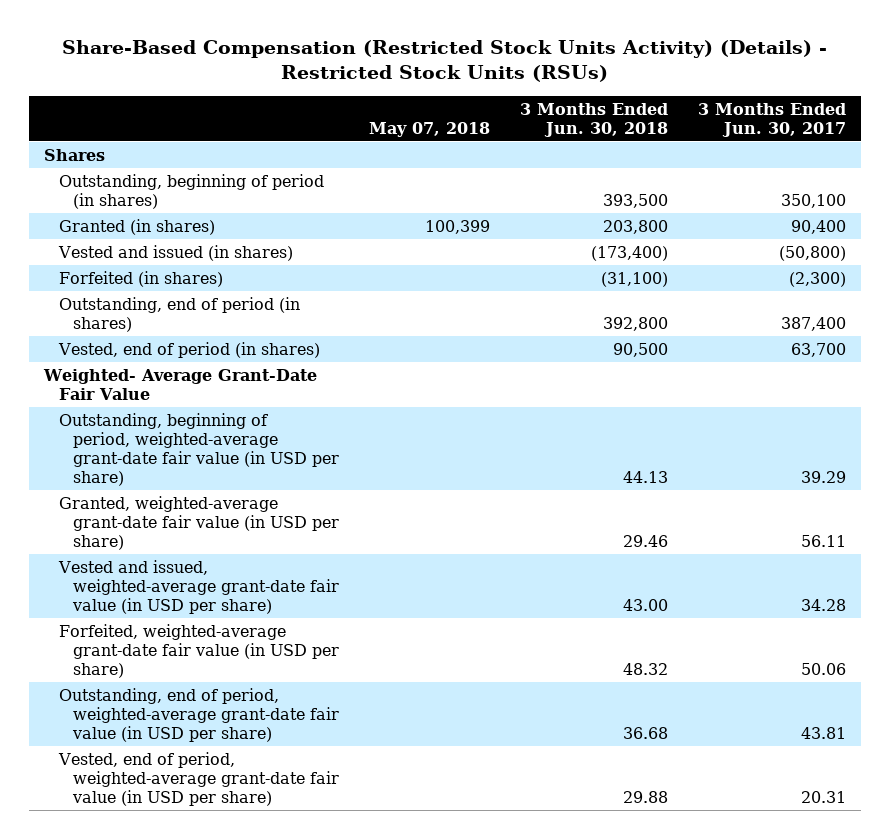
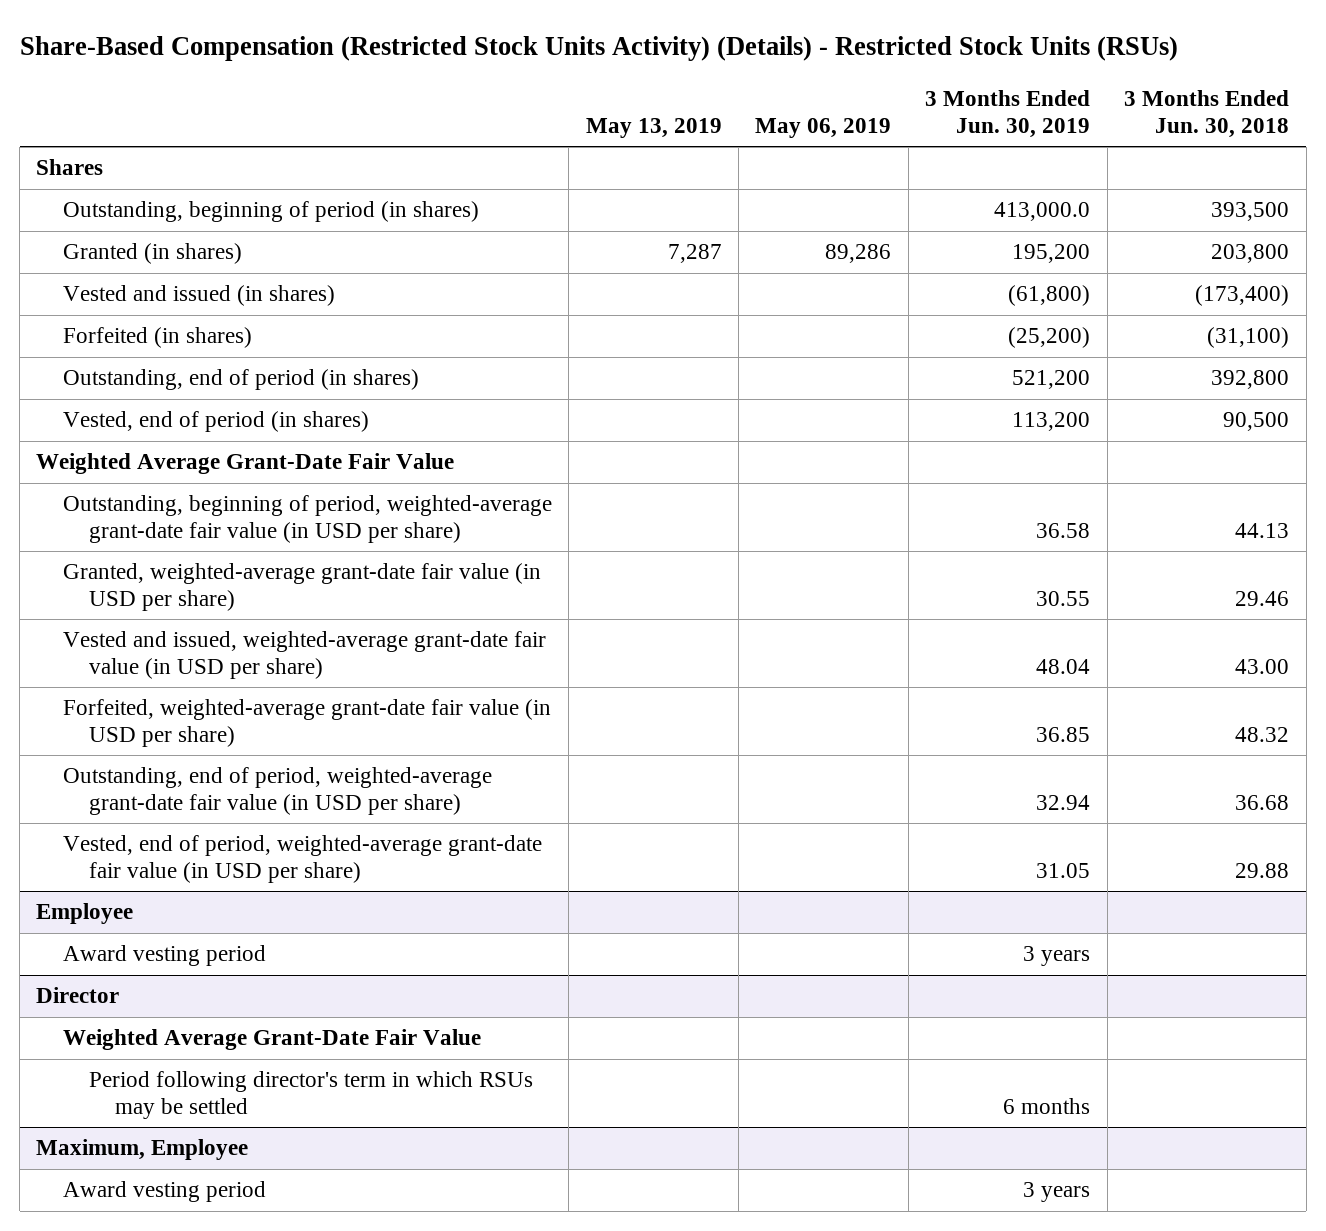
[369,121,491,137] May 07, 2018 -> none
[697,102,846,137] 3 Months Ended Jun. 30, 2017 -> none
none -> [585,117,722,138] May 13, 2019
none -> [755,117,892,138] May 06, 2019
none -> [925,90,1091,138] 3 Months Ended Jun. 30, 2019
[43,368,318,400] Weighted- Average Grant-Date Fair Value -> [36,453,455,475] Weighted Average Grant-Date Fair Value
none -> [36,903,134,925] Employee
none -> [62,945,266,967] Award vesting period
none -> [36,987,120,1004] Director
none -> [62,1029,481,1051] Weighted Average Grant-Date Fair Value
none -> [89,1071,534,1119] Period following director's term in which RSUs may be settled
none -> [36,1139,249,1161] Maximum, Employee
none -> [62,1181,266,1203] Award vesting period

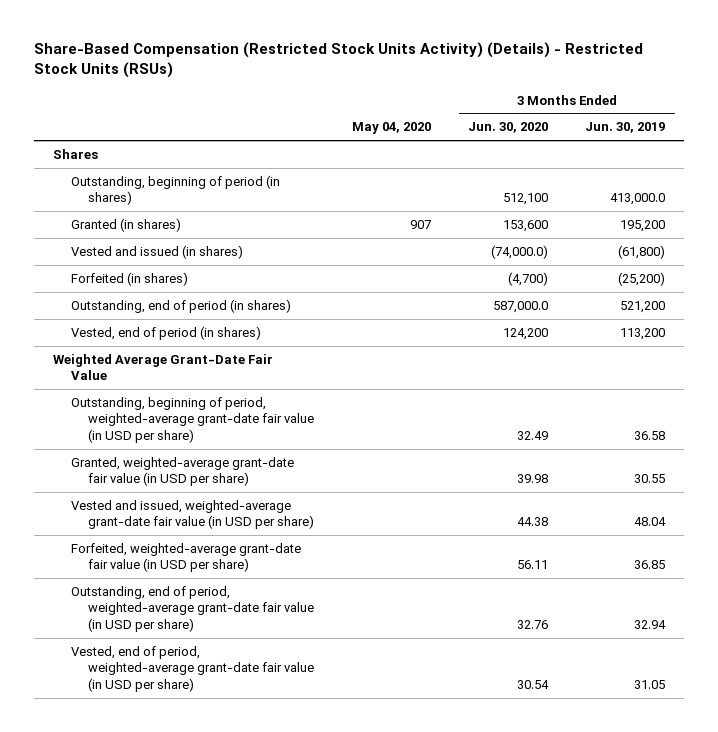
[585,117,722,138] May 13, 2019 -> none
[755,117,892,138] May 06, 2019 -> none
[1124,90,1290,138] 3 Months Ended Jun. 30, 2018 -> none
none -> [351,122,431,135] May 04, 2020
none -> [468,122,549,134] Jun. 30, 2020
[36,903,134,925] Employee -> none
[62,945,266,967] Award vesting period -> none
[36,987,120,1004] Director -> none
[62,1029,481,1051] Weighted Average Grant-Date Fair Value -> none
[89,1071,534,1119] Period following director's term in which RSUs may be settled -> none
[36,1139,249,1161] Maximum, Employee -> none
[62,1181,266,1203] Award vesting period -> none

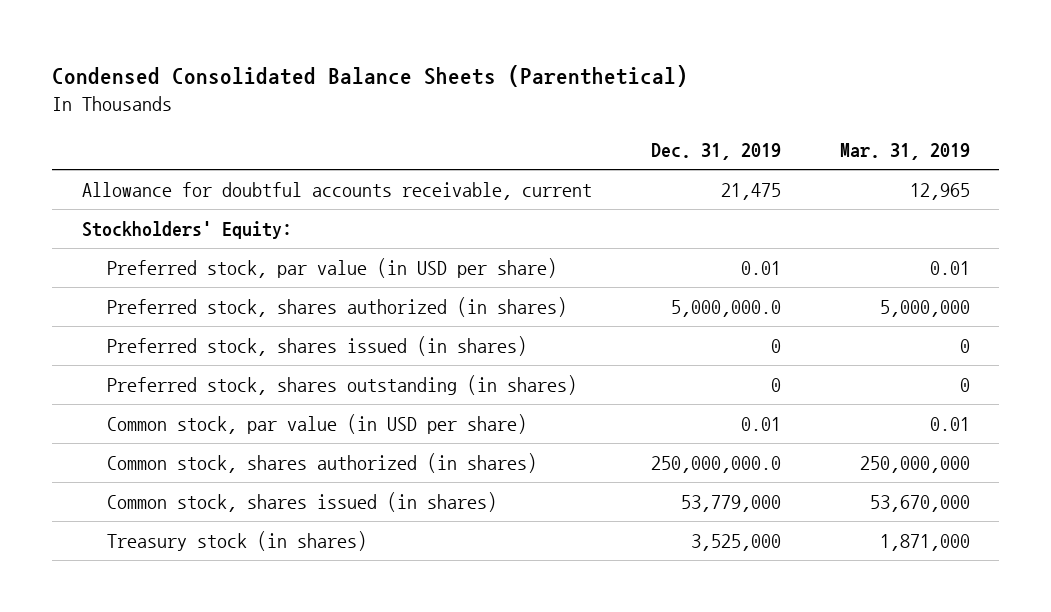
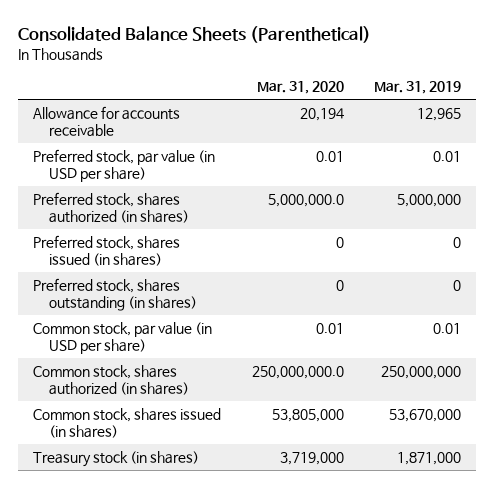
[52,65,689,88] Condensed Consolidated Balance Sheets (Parenthetical) -> [18,26,372,44] Consolidated Balance Sheets (Parenthetical)
[650,143,781,161] Dec. 31, 2019 -> none
none -> [256,81,344,95] Mar. 31, 2020
[81,220,292,239] Stockholders' Equity: -> none
[81,181,592,200] Allowance for doubtful accounts receivable, current -> [33,105,181,138] Allowance for accounts receivable

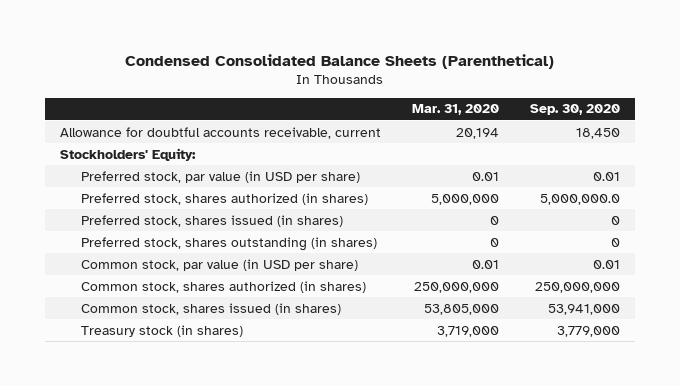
[18,26,372,44] Consolidated Balance Sheets (Parenthetical) -> [124,53,554,69] Condensed Consolidated Balance Sheets (Parenthetical)
[374,81,462,95] Mar. 31, 2019 -> none
none -> [529,104,620,116] Sep. 30, 2020
[33,105,181,138] Allowance for accounts receivable -> [60,126,382,139] Allowance for doubtful accounts receivable, current
none -> [60,147,197,161] Stockholders' Equity:
[267,193,344,207] 5,000,000.0 -> [430,193,499,205] 5,000,000
[251,365,344,379] 250,000,000.0 -> [413,281,499,293] 250,000,000

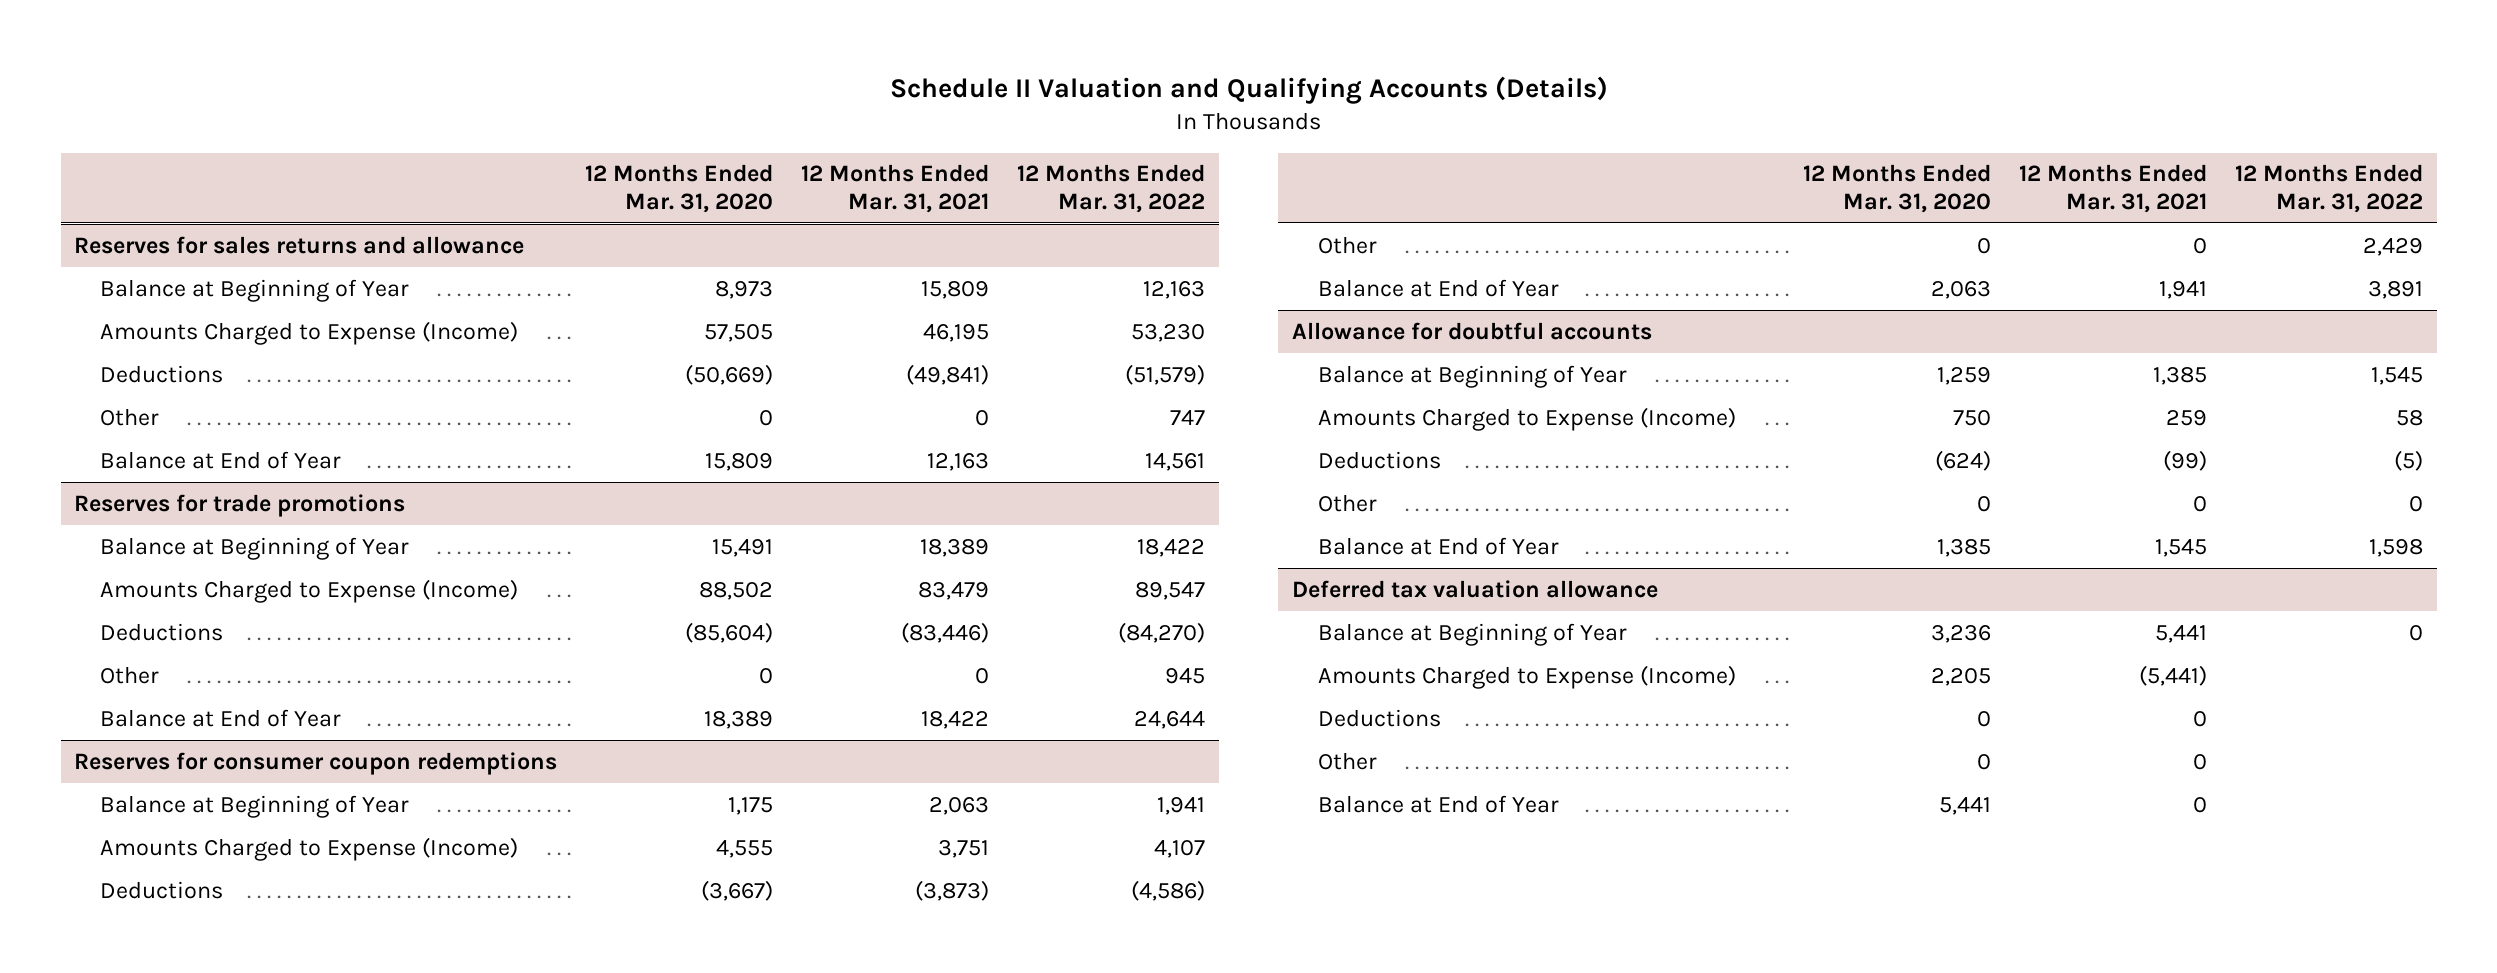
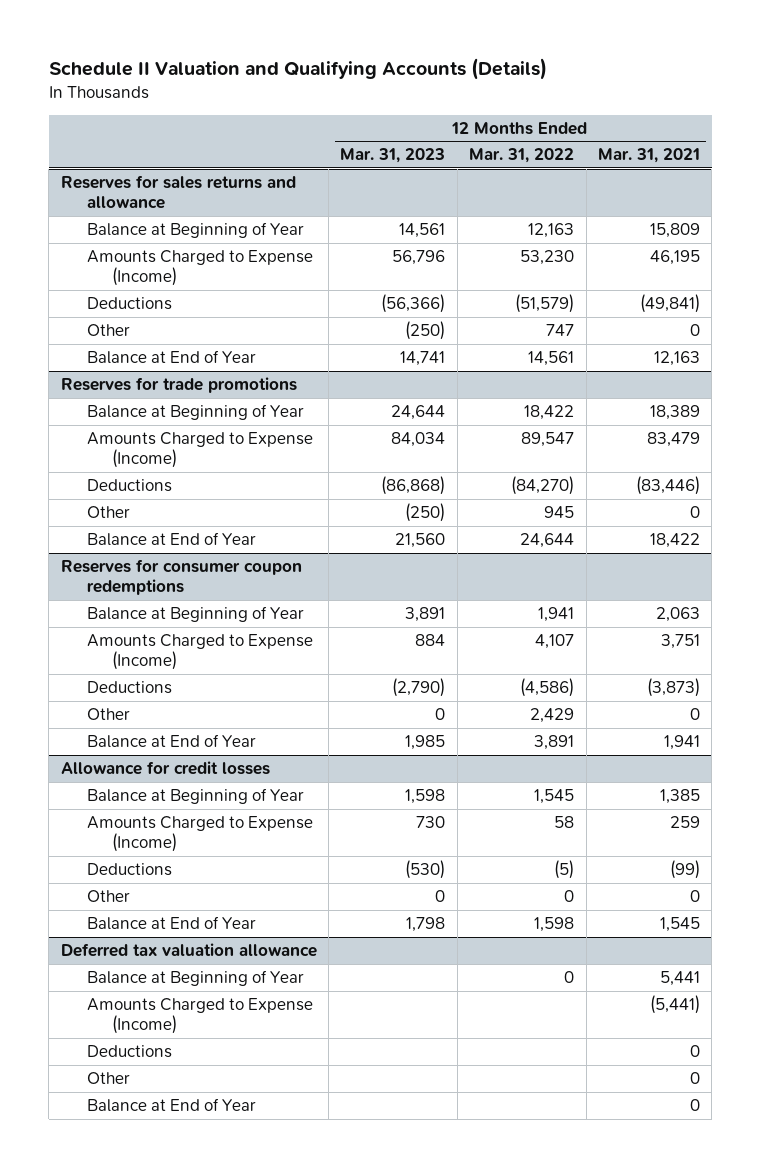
[585,164,774,213] 12 Months Ended Mar. 31, 2020 -> none
none -> [340,148,446,164] Mar. 31, 2023
[1292,321,1653,340] Allowance for doubtful accounts -> [60,761,270,776] Allowance for credit losses

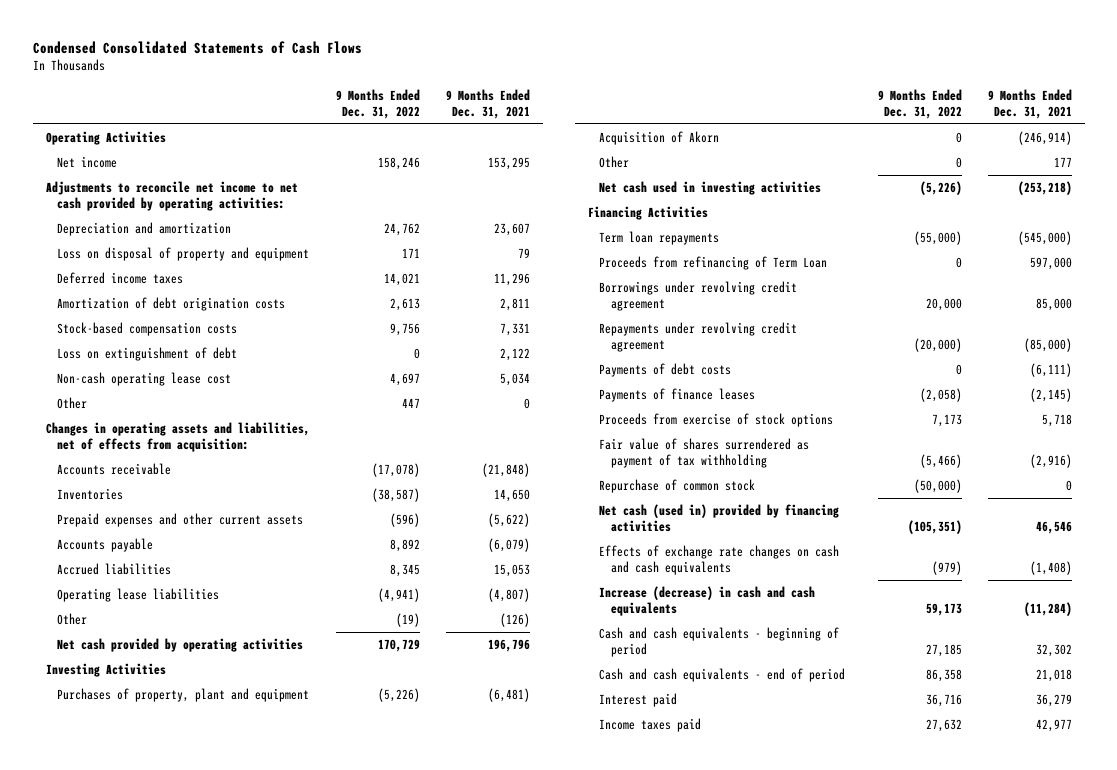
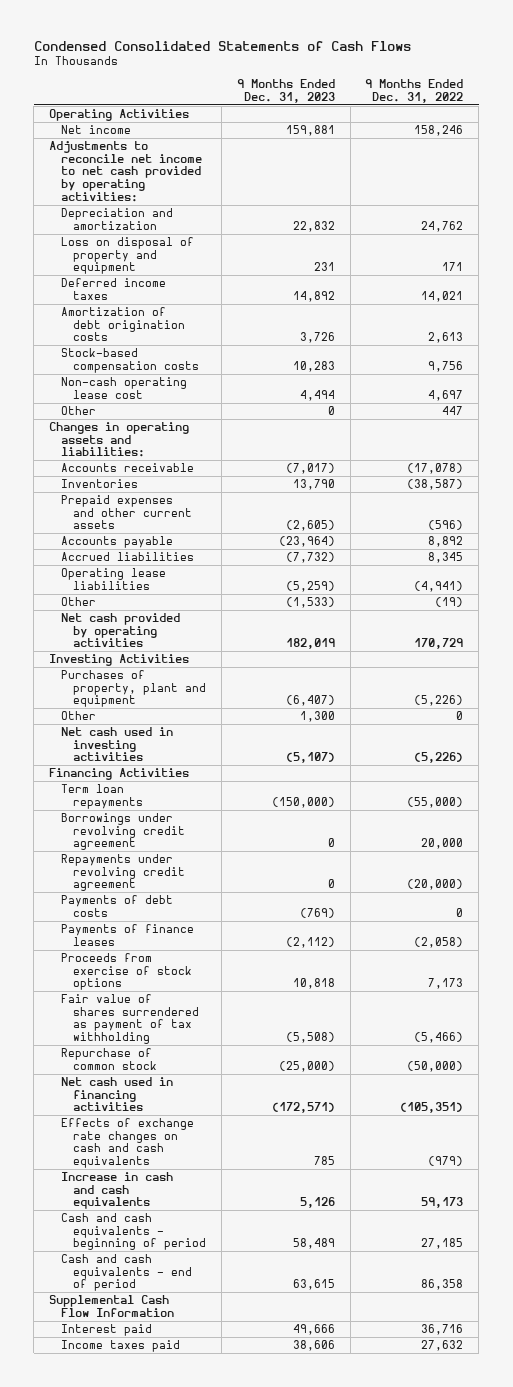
[445,88,530,119] 9 Months Ended Dec. 31, 2021 -> none
none -> [236,79,335,104] 9 Months Ended Dec. 31, 2023
[57,346,238,361] Loss on extinguishment of debt -> none
[45,421,310,453] Changes in operating assets and liabilities, net of effects from acquisition: -> [49,422,190,458] Changes in operating assets and liabilities:
[599,130,720,145] Acquisition of Akorn -> none
[599,255,828,270] Proceeds from refinancing of Term Loan -> none
[599,503,840,533] Net cash (used in) provided by financing activities -> [61,1077,174,1112] Net cash used in financing activities
[599,585,816,617] Increase (decrease) in cash and cash equivalents -> [61,1172,174,1210] Increase in cash and cash equivalents
none -> [49,1295,175,1317] Supplemental Cash Flow Information

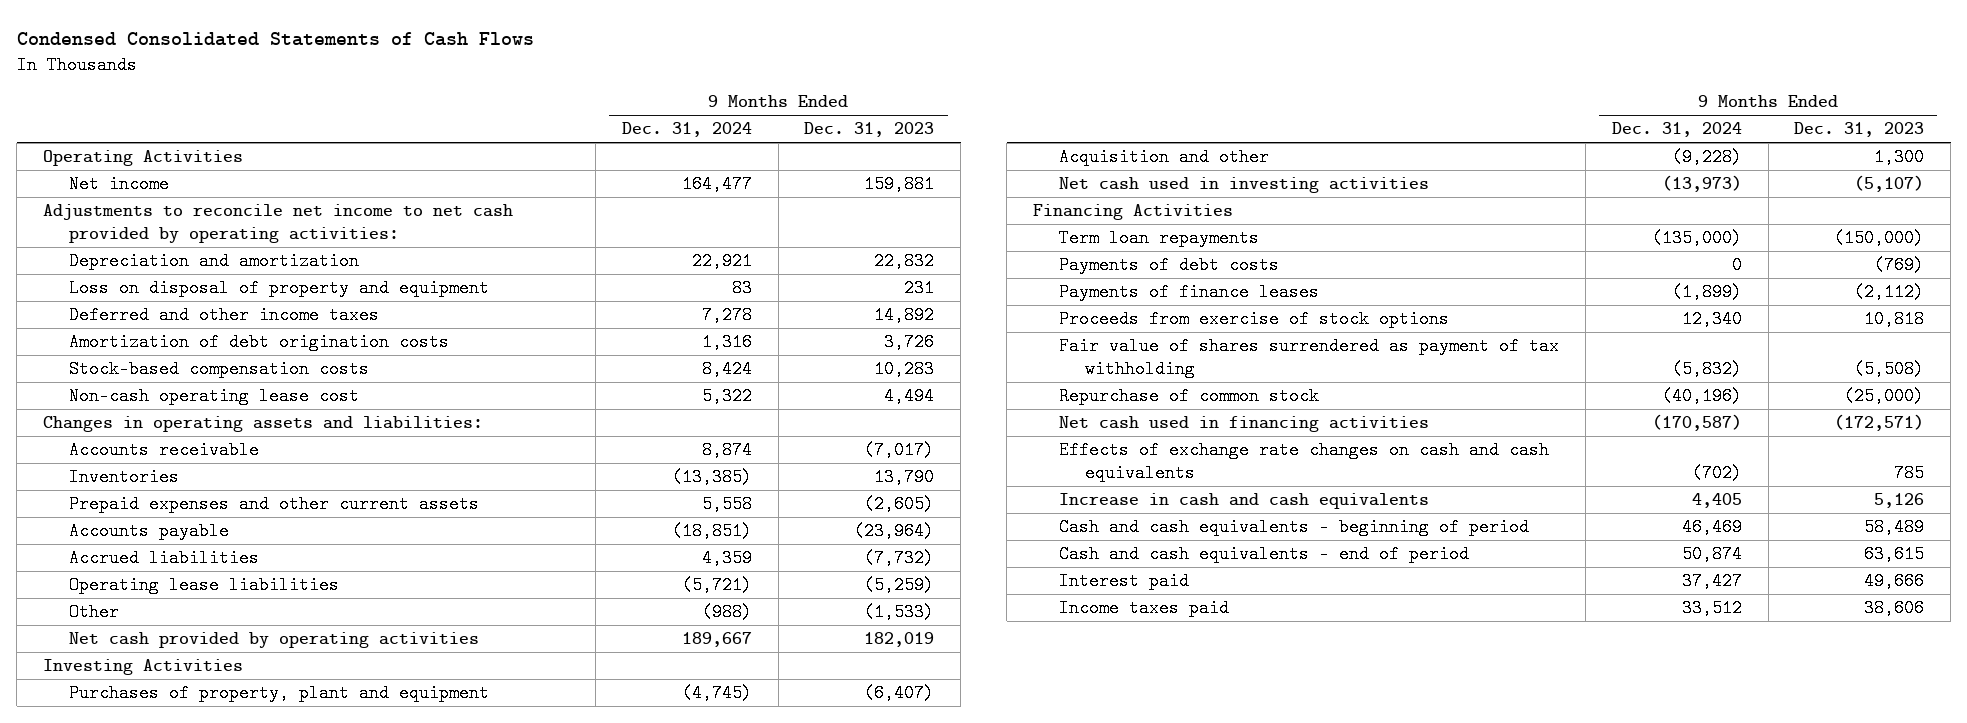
[365,79,464,104] 9 Months Ended Dec. 31, 2022 -> none
none -> [621,122,752,138] Dec. 31, 2024
[61,278,167,300] Deferred income taxes -> [69,306,380,325] Deferred and other income taxes
[61,406,97,416] Other -> none
[61,711,97,721] Other -> none
none -> [1059,148,1270,167] Acquisition and other
[61,813,185,851] Borrowings under revolving credit agreement -> none
[61,854,185,892] Repayments under revolving credit agreement -> none
[49,1295,175,1317] Supplemental Cash Flow Information -> none

